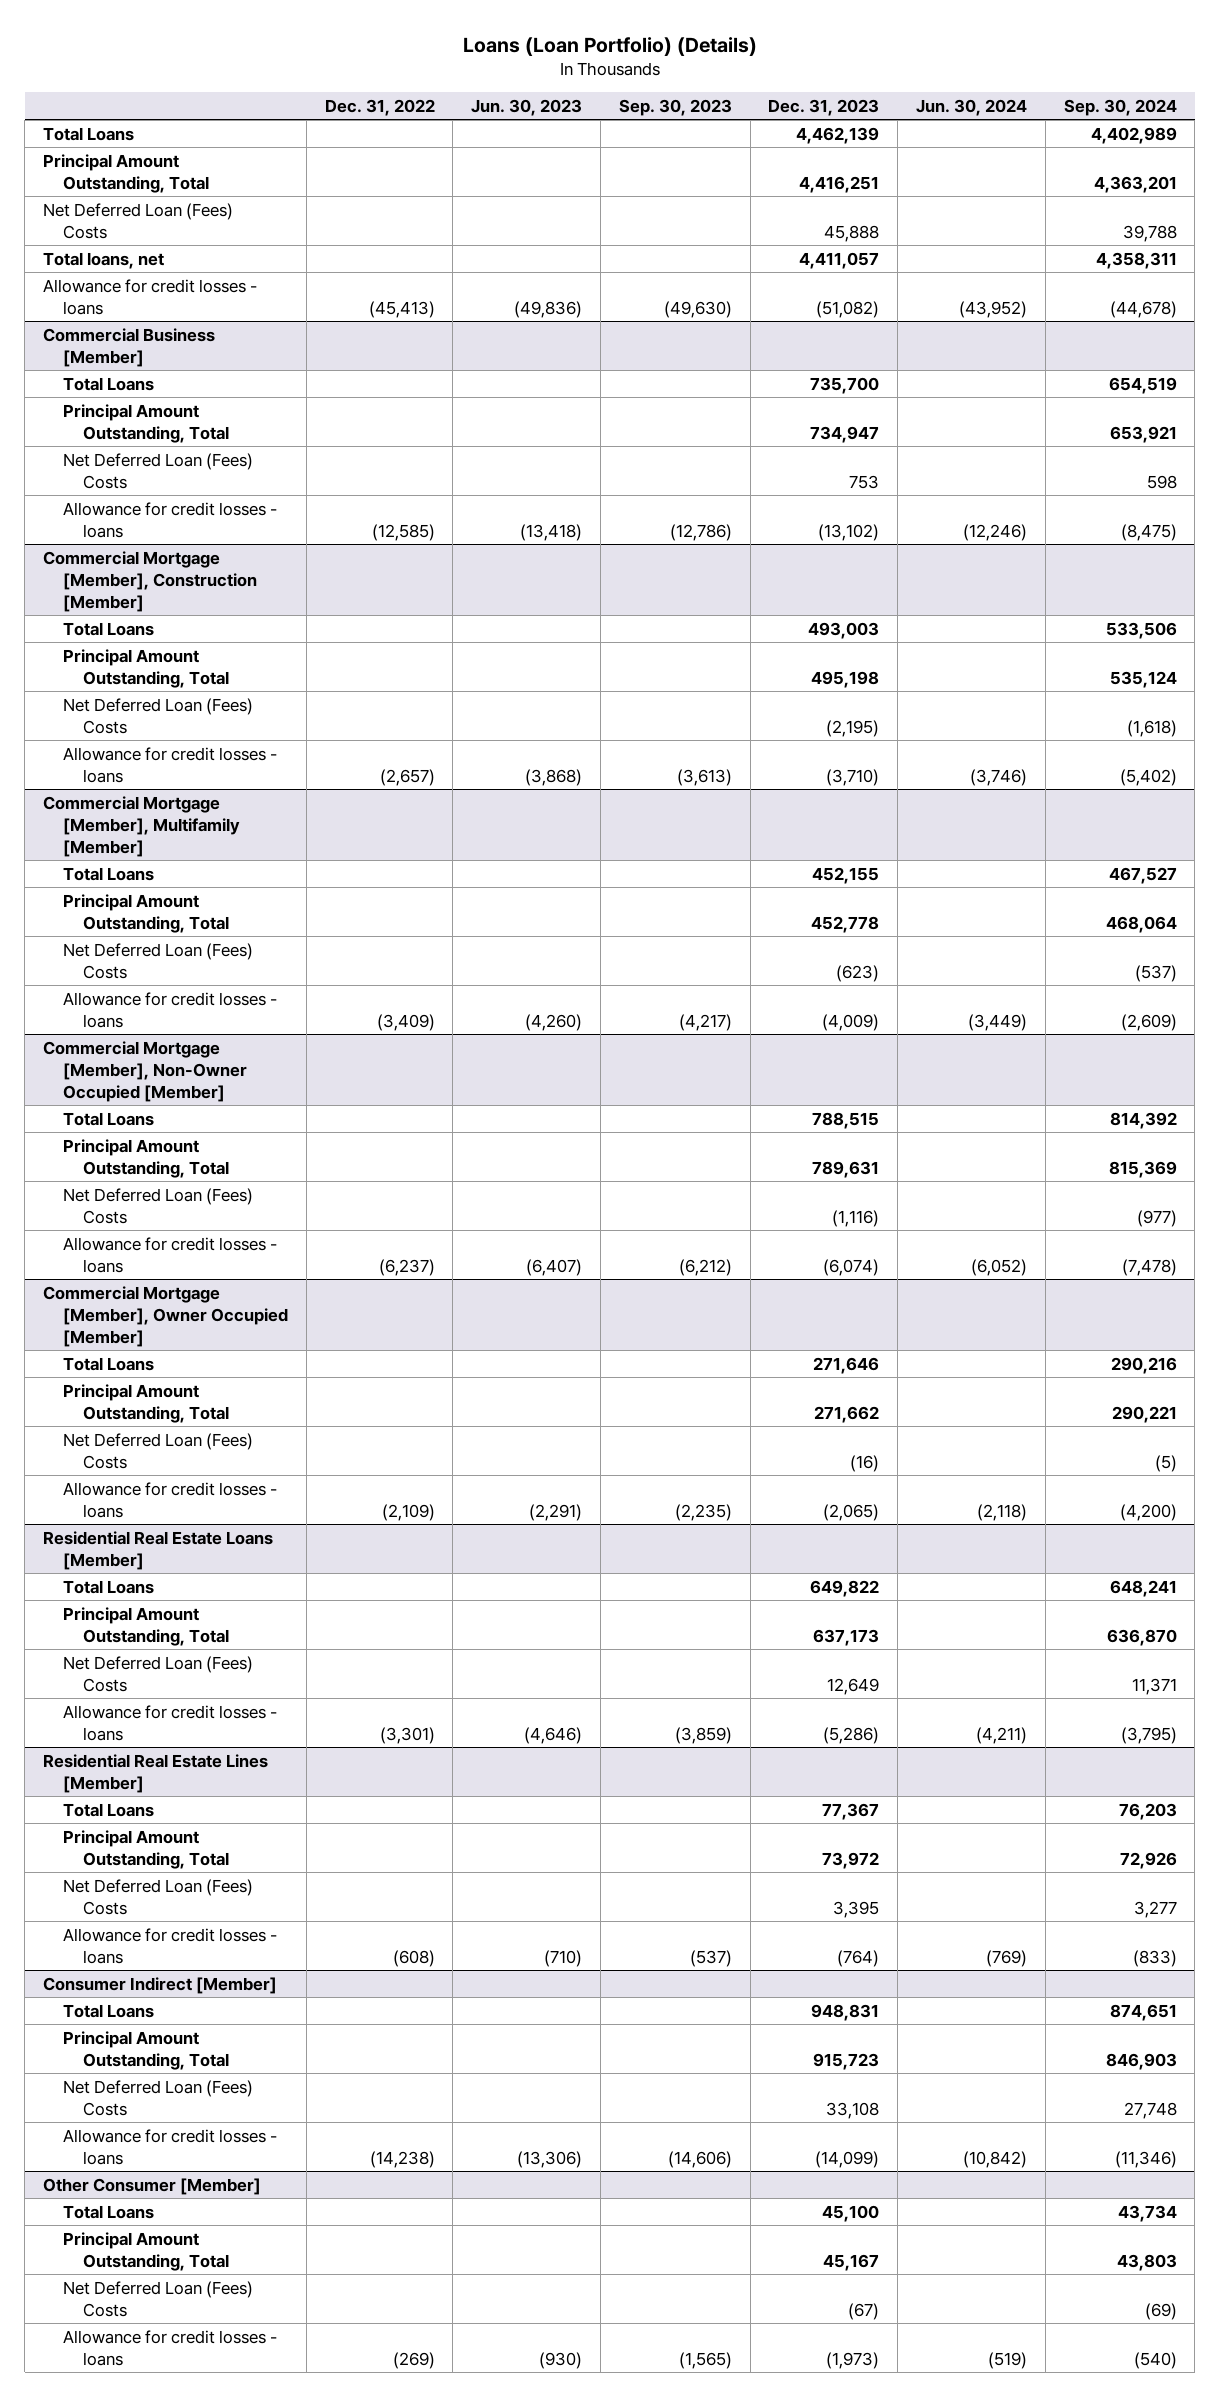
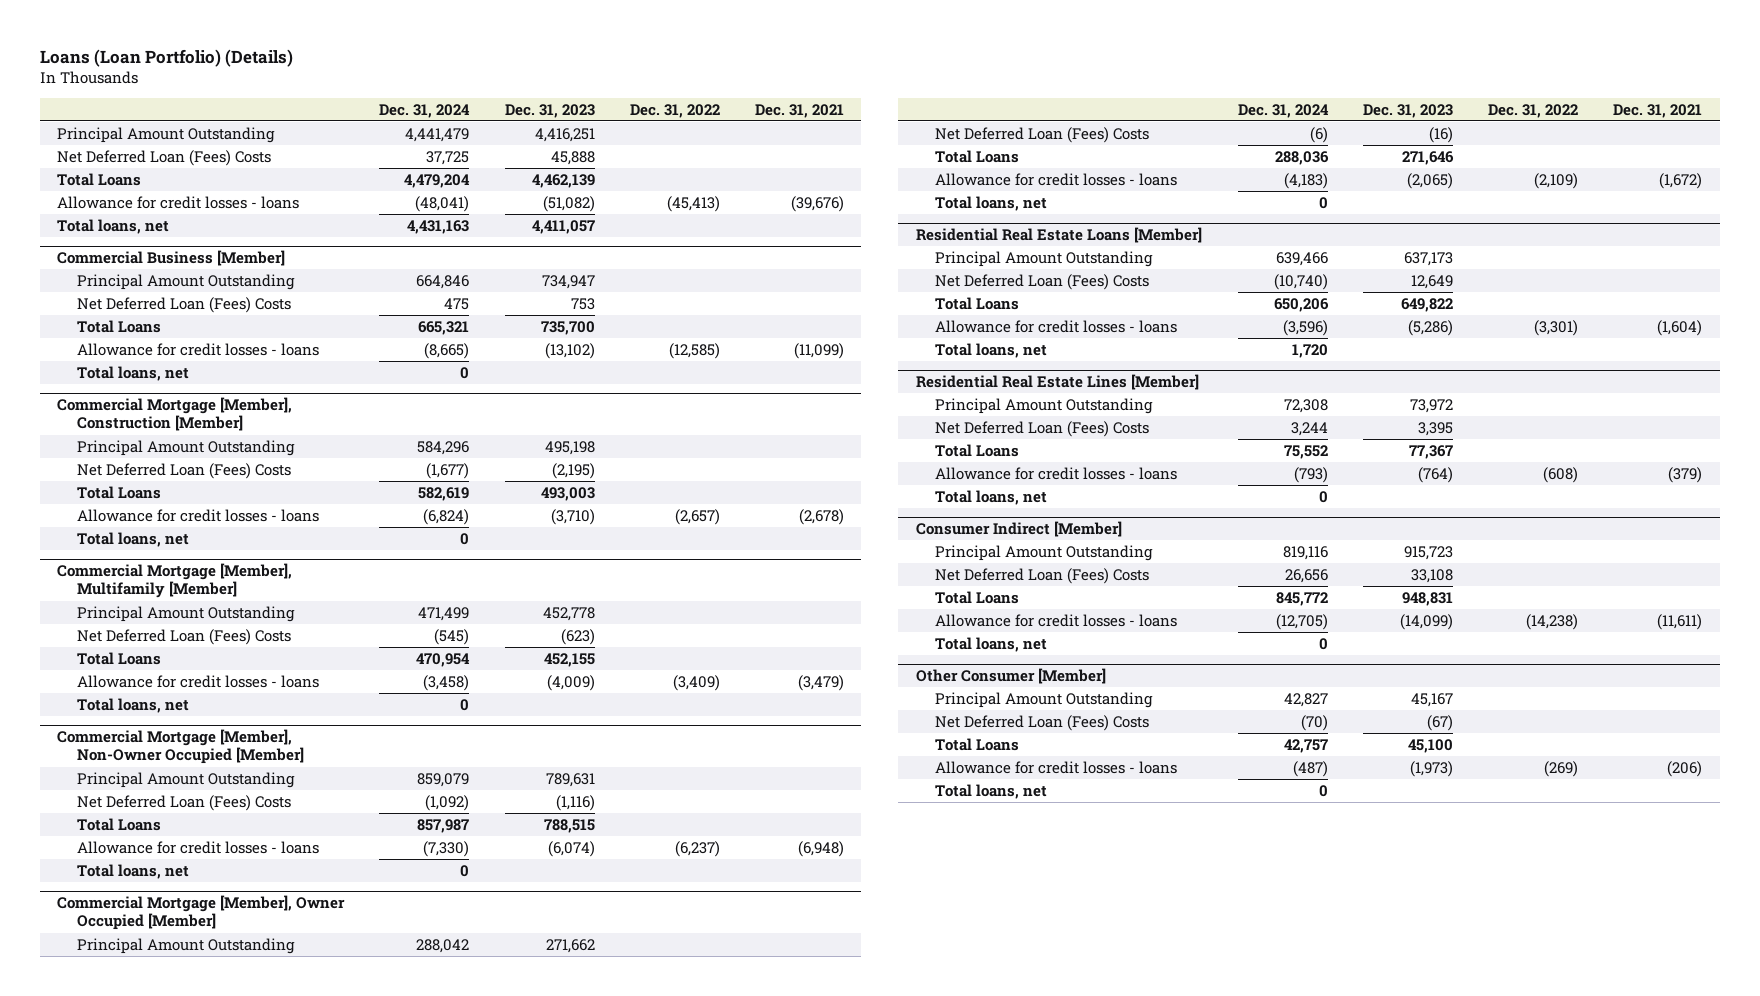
[471,98,583,116] Jun. 30, 2023 -> none
[618,98,732,116] Sep. 30, 2023 -> none
[915,98,1027,116] Jun. 30, 2024 -> none
[1063,98,1177,116] Sep. 30, 2024 -> none
none -> [379,103,471,118] Dec. 31, 2024
none -> [754,103,844,118] Dec. 31, 2021
[43,153,209,193] Principal Amount Outstanding, Total -> [57,126,276,143] Principal Amount Outstanding
[43,126,135,141] Total Loans -> [57,172,142,186] Total Loans
[43,251,165,269] Total loans, net -> [57,218,170,234] Total loans, net
[62,403,229,443] Principal Amount Outstanding, Total -> [76,273,295,290] Principal Amount Outstanding
[62,376,154,391] Total Loans -> [76,319,161,333] Total Loans
none -> [76,365,189,381] Total loans, net
[62,648,229,688] Principal Amount Outstanding, Total -> [76,439,295,456] Principal Amount Outstanding
[62,621,154,636] Total Loans -> [76,485,161,499] Total Loans
none -> [76,531,189,547] Total loans, net
[62,893,229,933] Principal Amount Outstanding, Total -> [76,605,295,622] Principal Amount Outstanding
[62,866,154,881] Total Loans -> [76,651,161,665] Total Loans
none -> [76,697,189,713] Total loans, net
[62,1138,229,1178] Principal Amount Outstanding, Total -> [76,771,295,788] Principal Amount Outstanding
[62,1111,154,1126] Total Loans -> [76,817,161,831] Total Loans
none -> [76,863,189,879] Total loans, net
[62,1383,229,1423] Principal Amount Outstanding, Total -> [76,937,295,954] Principal Amount Outstanding
[62,1356,154,1371] Total Loans -> [935,149,1020,163] Total Loans
none -> [935,195,1048,211] Total loans, net
[62,1606,229,1646] Principal Amount Outstanding, Total -> [935,250,1154,267] Principal Amount Outstanding
[62,1579,154,1594] Total Loans -> [935,296,1020,310] Total Loans
none -> [935,342,1048,358] Total loans, net
[62,1829,229,1869] Principal Amount Outstanding, Total -> [935,397,1154,414] Principal Amount Outstanding
[62,1802,154,1817] Total Loans -> [935,443,1020,457] Total Loans
none -> [935,489,1048,505] Total loans, net
[62,2030,229,2070] Principal Amount Outstanding, Total -> [935,544,1154,561] Principal Amount Outstanding
[62,2003,154,2018] Total Loans -> [935,590,1020,604] Total Loans
none -> [935,636,1048,652] Total loans, net
[62,2231,229,2271] Principal Amount Outstanding, Total -> [935,691,1154,708] Principal Amount Outstanding
[62,2204,154,2219] Total Loans -> [935,737,1020,751] Total Loans
none -> [935,783,1048,799] Total loans, net

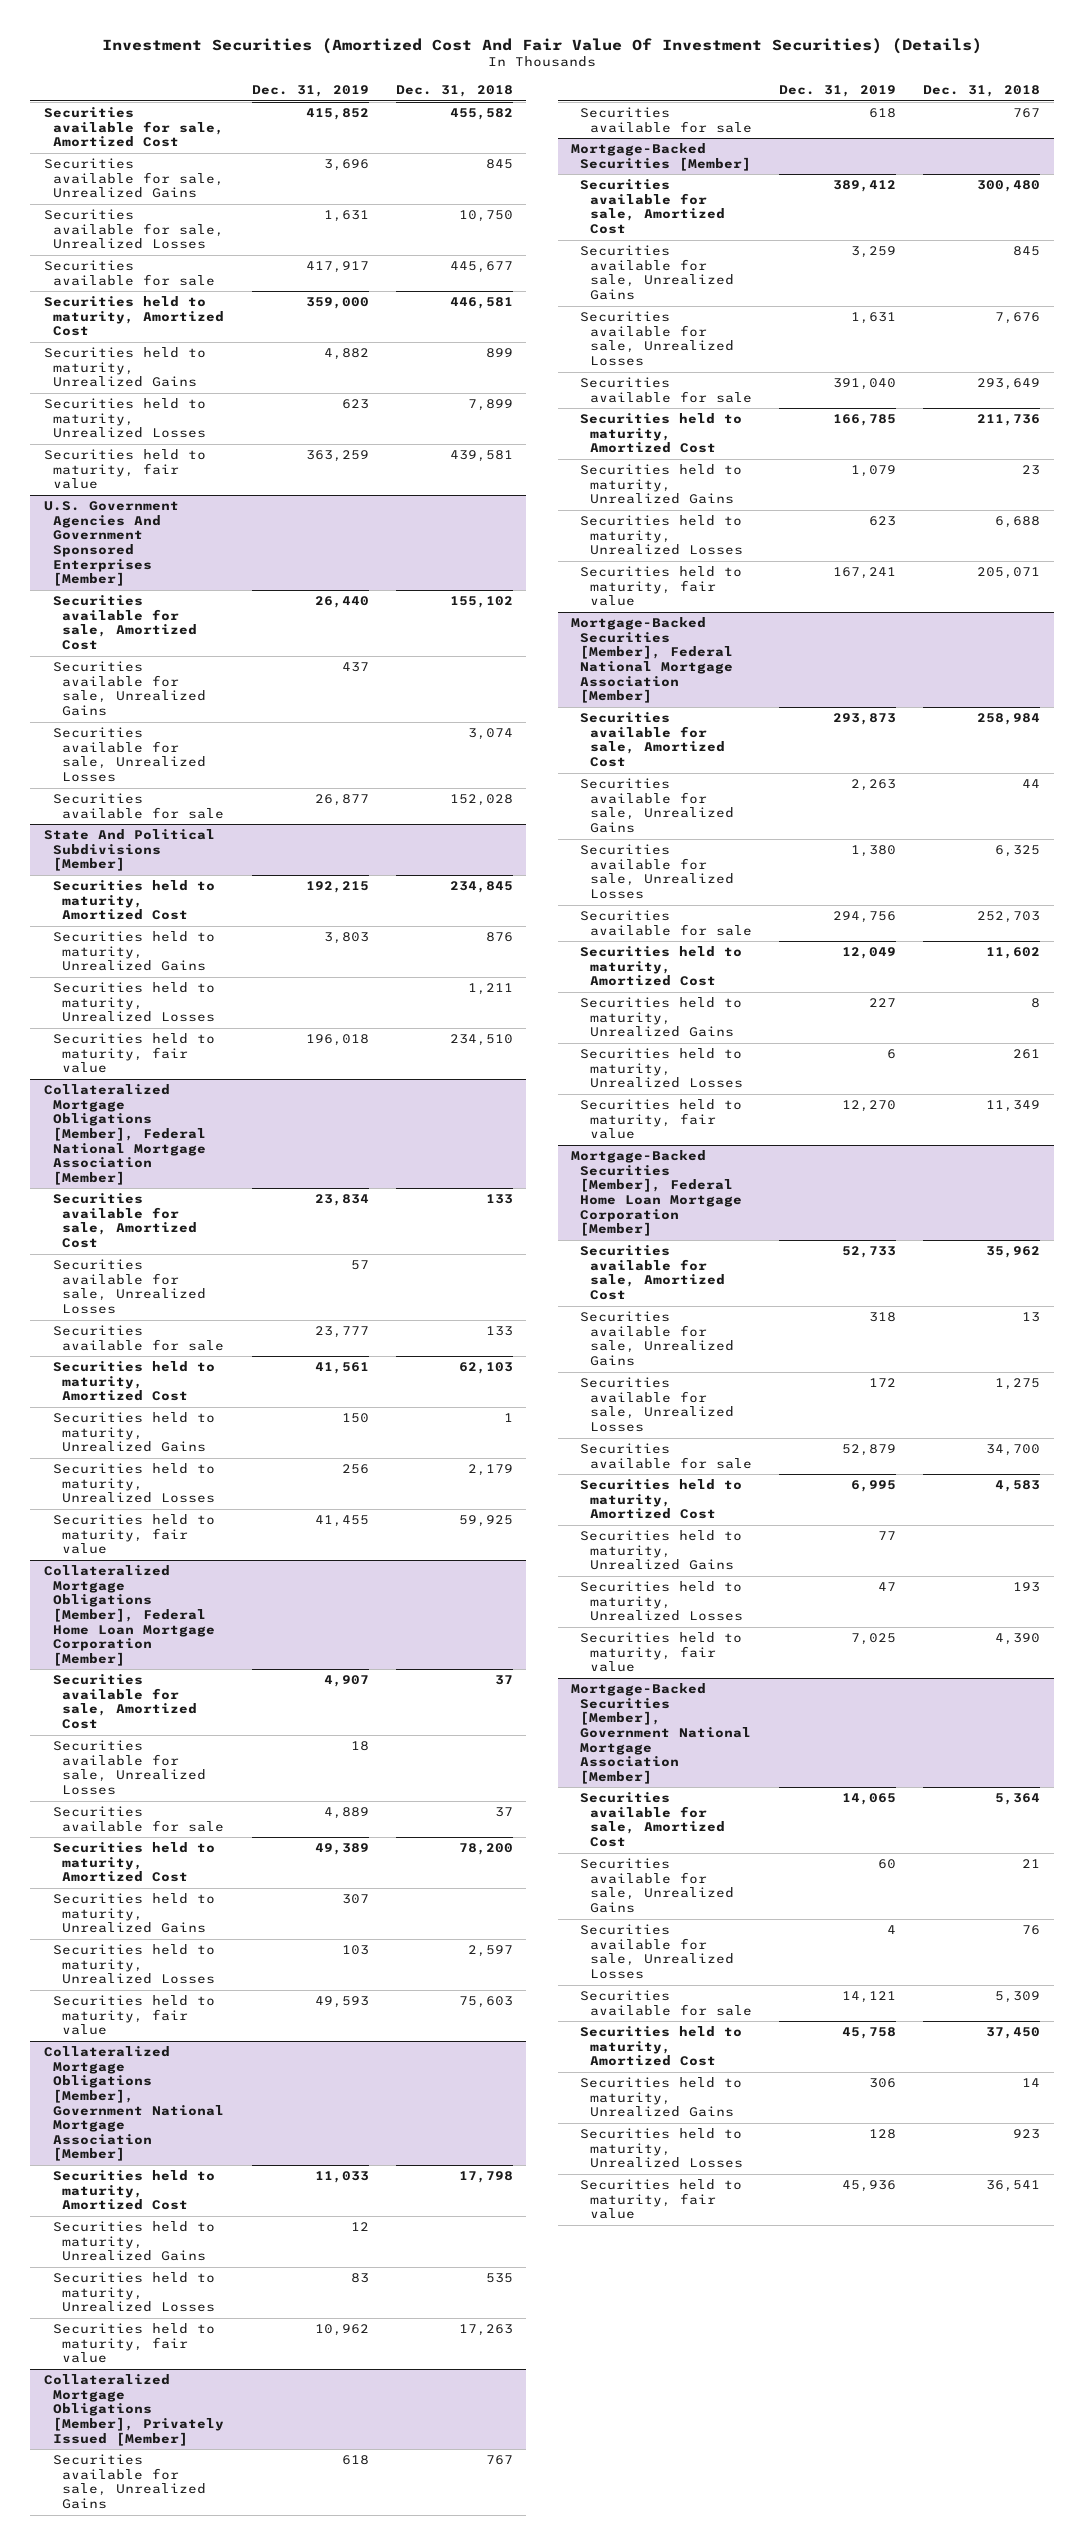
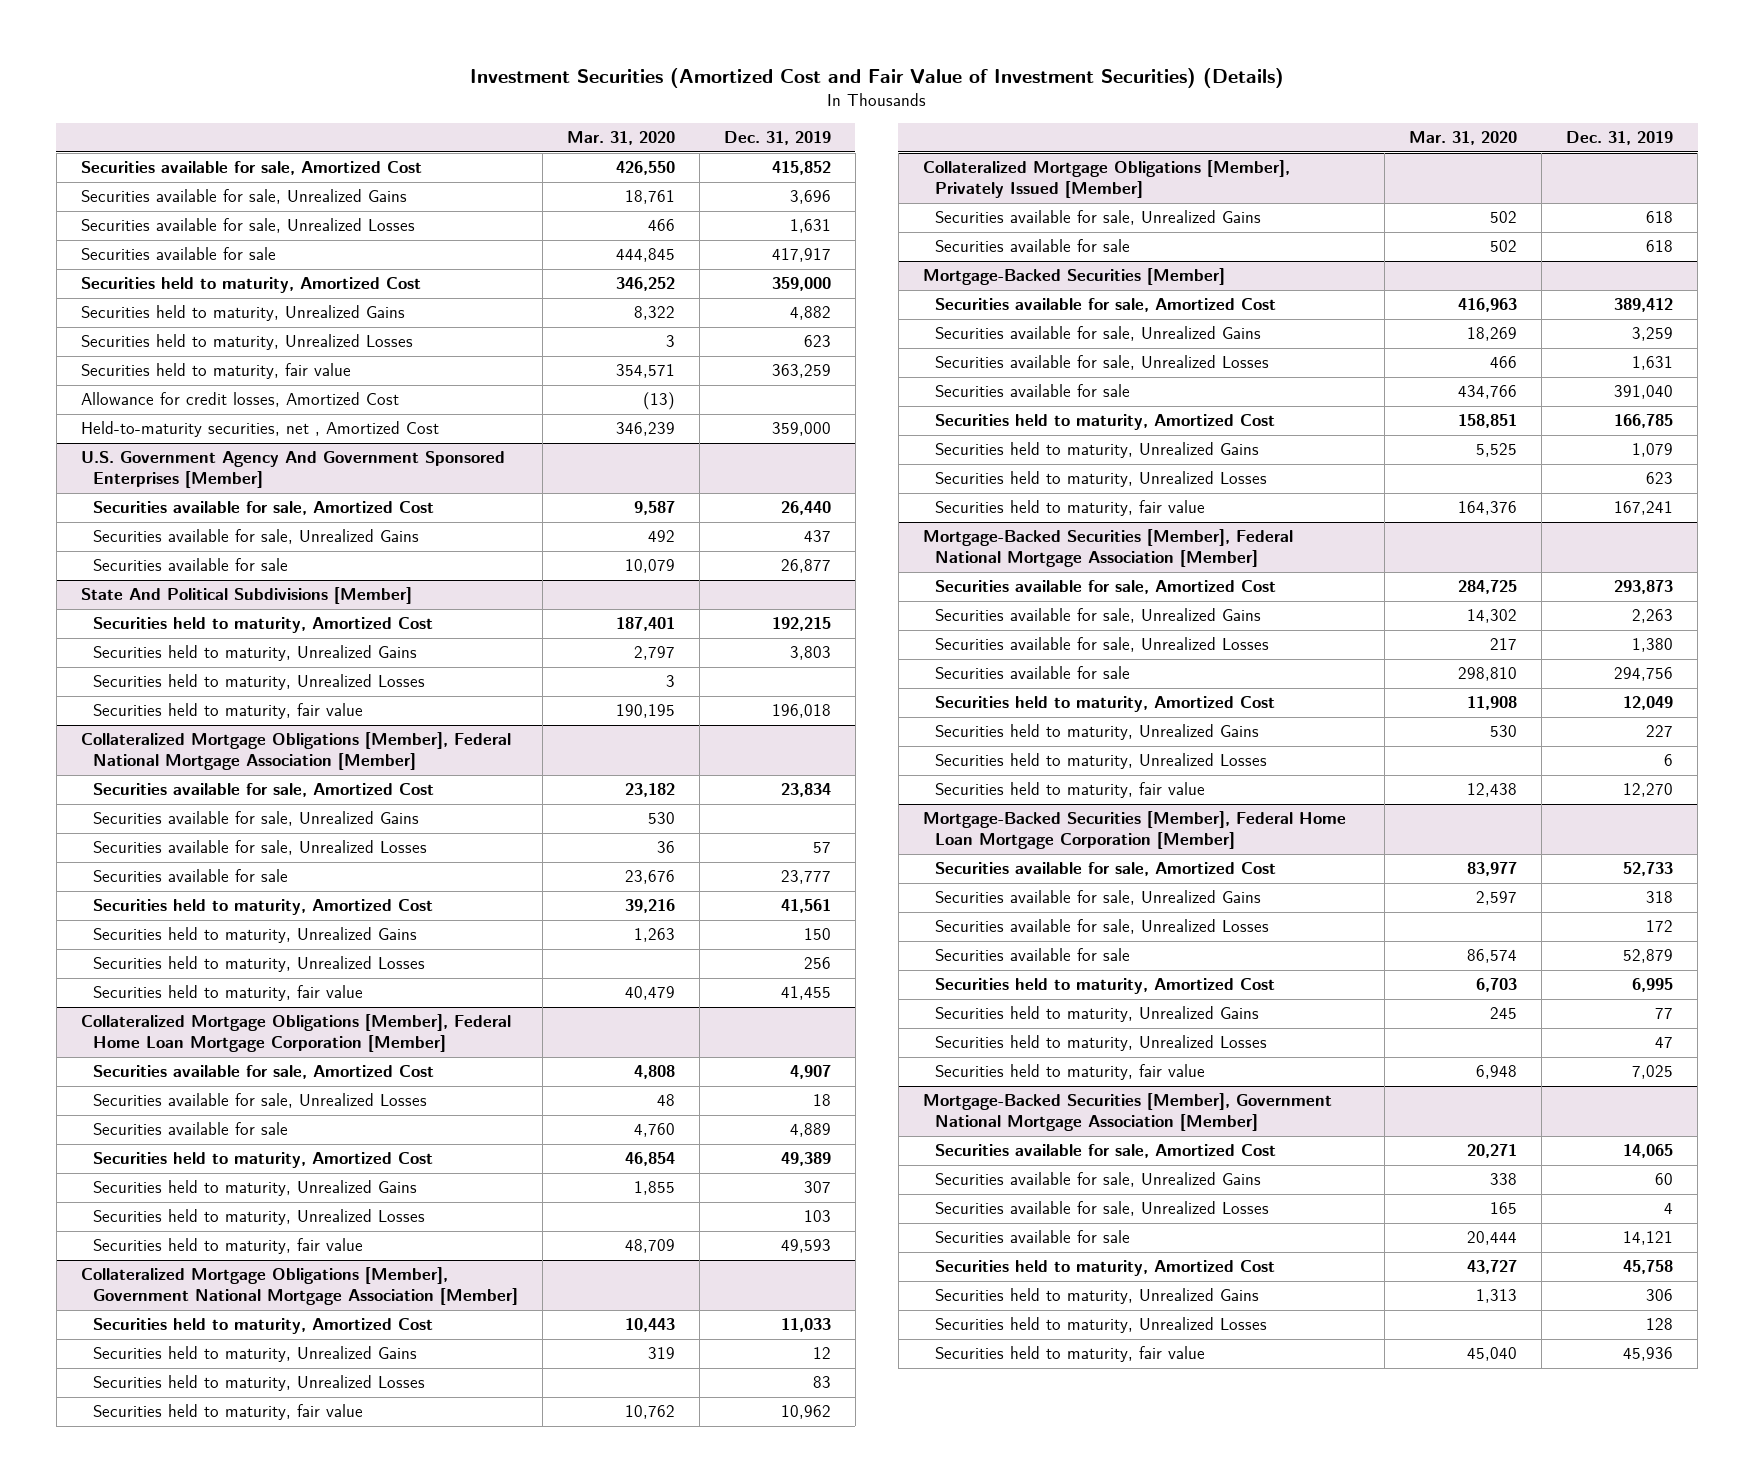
[101,37,982,54] Investment Securities (Amortized Cost And Fair Value Of Investment Securities) (Details) -> [469,67,1284,88] Investment Securities (Amortized Cost and Fair Value of Investment Securities) (Details)
[395,85,513,98] Dec. 31, 2018 -> none
none -> [567,131,676,146] Mar. 31, 2020
none -> [80,392,399,408] Allowance for credit losses, Amortized Cost
none -> [80,421,439,438] Held-to-maturity securities, net , Amortized Cost
[43,501,179,587] U.S. Government Agencies And Government Sponsored Enterprises [Member] -> [80,451,505,489] U.S. Government Agency And Government Sponsored Enterprises [Member]
[53,727,207,783] Securities available for sale, Unrealized Losses -> none
none -> [93,811,420,827] Securities available for sale, Unrealized Gains

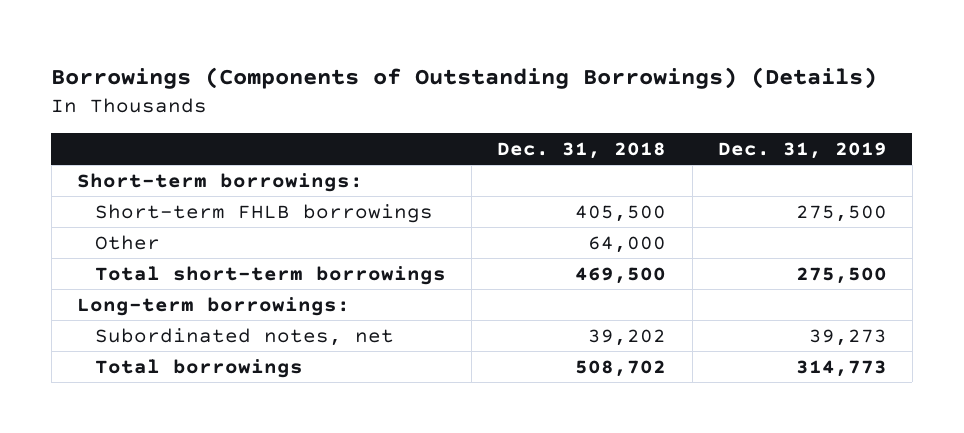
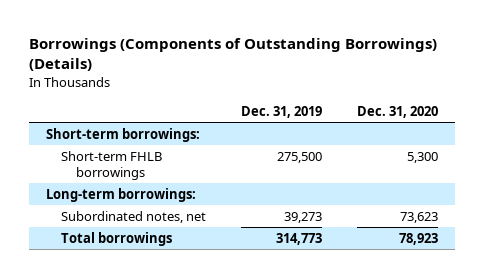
[497,141,667,159] Dec. 31, 2018 -> none
none -> [356,105,438,118] Dec. 31, 2020
[94,234,160,250] Other -> none
[94,265,446,285] Total short-term borrowings -> none

